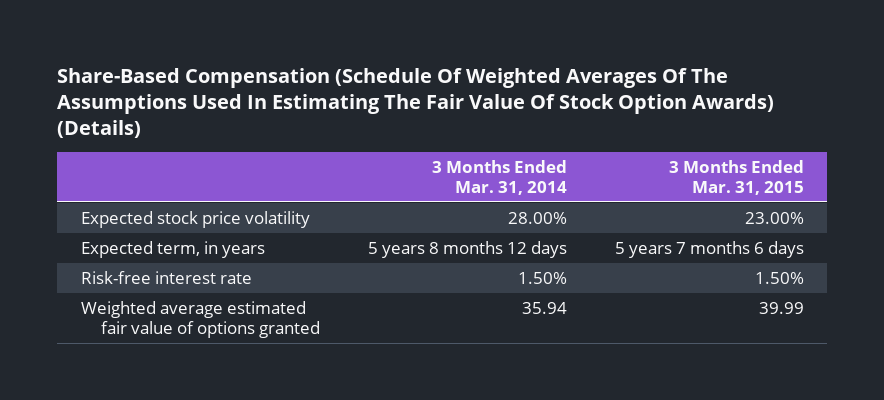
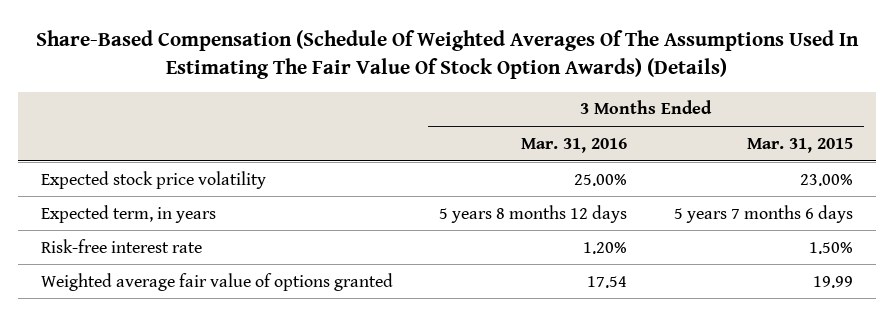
[431,159,567,195] 3 Months Ended Mar. 31, 2014 -> none
none -> [521,137,628,153] Mar. 31, 2016
[80,300,321,338] Weighted average estimated fair value of options granted -> [41,272,394,291] Weighted average fair value of options granted
[758,301,804,314] 39.99 -> [812,275,853,288] 19.99

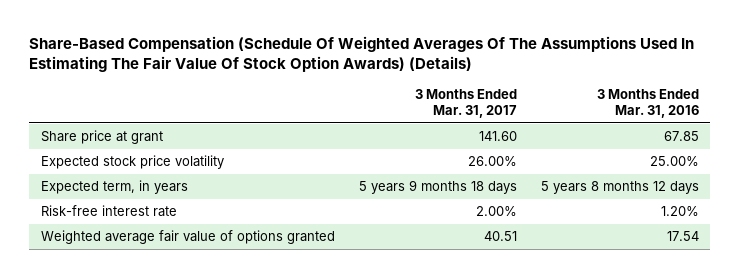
[746,137,853,153] Mar. 31, 2015 -> none
none -> [414,89,517,119] 3 Months Ended Mar. 31, 2017
none -> [41,130,164,145] Share price at grant

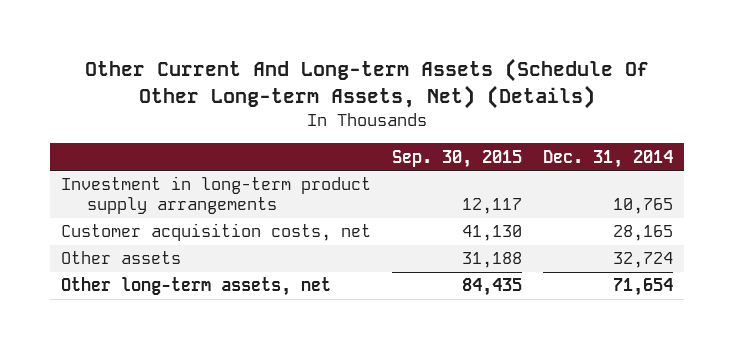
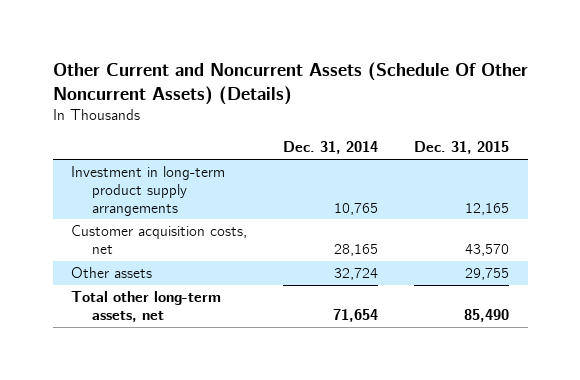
[85,58,650,110] Other Current And Long-term Assets (Schedule Of Other Long-term Assets, Net) (Details) -> [52,62,528,105] Other Current and Noncurrent Assets (Schedule Of Other Noncurrent Assets) (Details)
[392,149,523,168] Sep. 30, 2015 -> none
none -> [414,141,510,155] Dec. 31, 2015
[60,277,331,297] Other long-term assets, net -> [70,291,221,322] Total other long-term assets, net

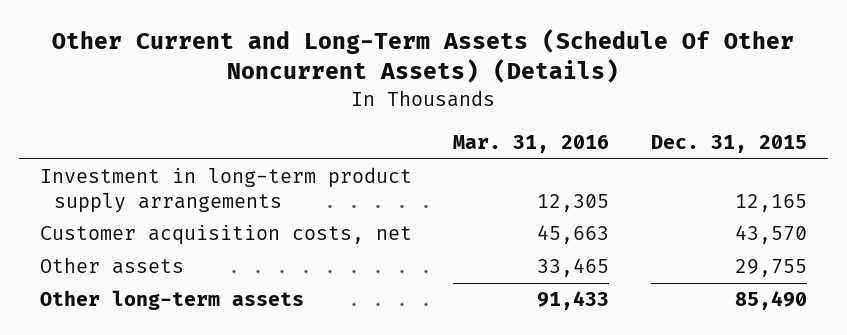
[52,62,528,105] Other Current and Noncurrent Assets (Schedule Of Other Noncurrent Assets) (Details) -> [52,29,795,84] Other Current and Long-Term Assets (Schedule Of Other Noncurrent Assets) (Details)
[283,141,379,155] Dec. 31, 2014 -> none
none -> [453,134,610,153] Mar. 31, 2016
[70,291,221,322] Total other long-term assets, net -> [39,290,304,311] Other long-term assets

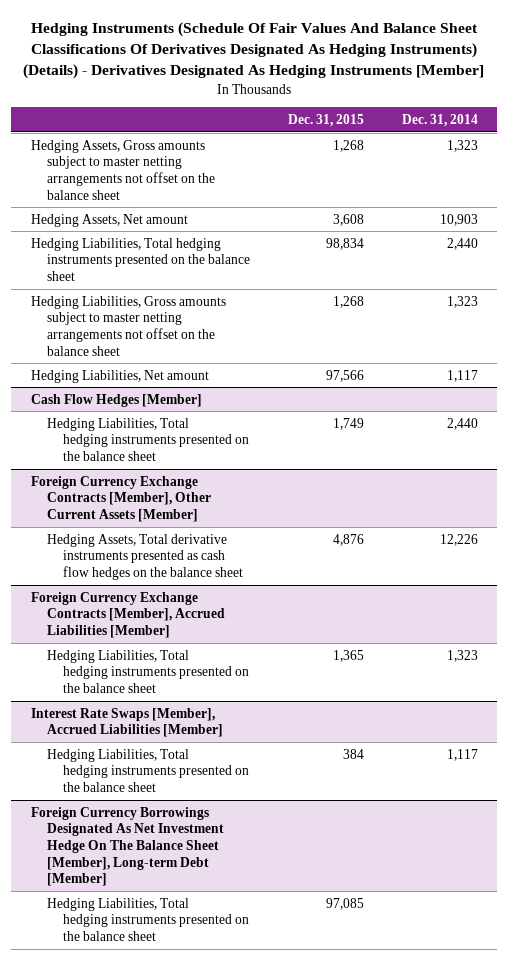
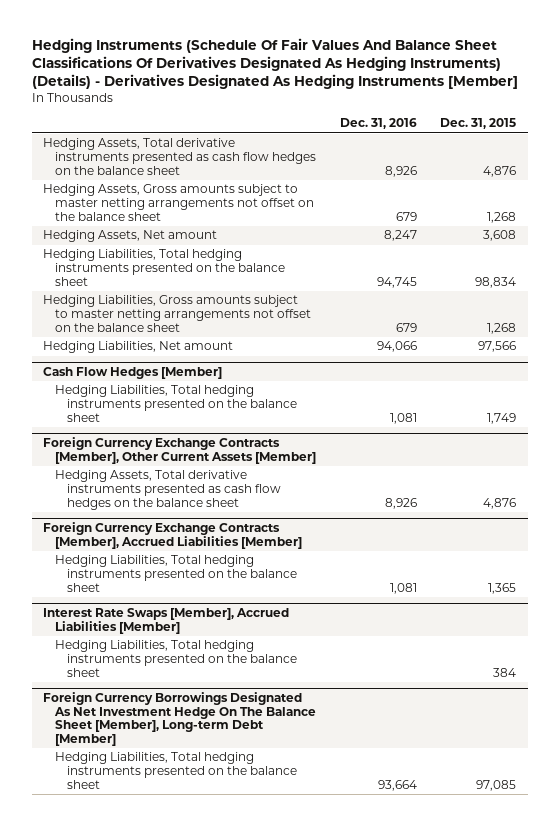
[401,114,478,128] Dec. 31, 2014 -> none
none -> [339,118,417,130] Dec. 31, 2016
none -> [43,138,317,175] Hedging Assets, Total derivative instruments presented as cash flow hedges on the balance sheet

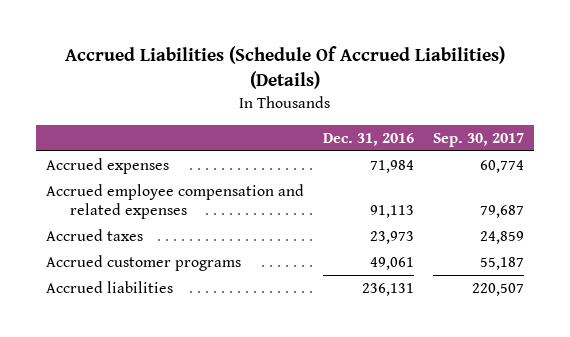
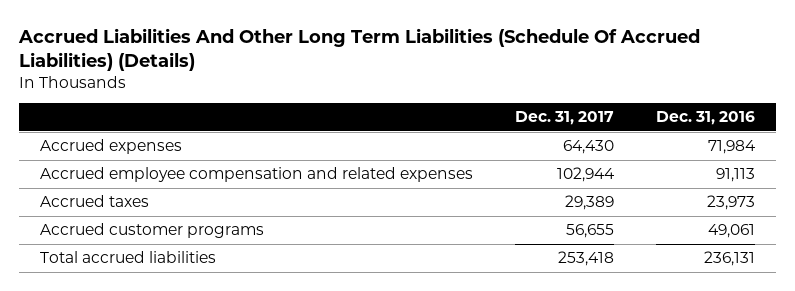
[64,46,505,90] Accrued Liabilities (Schedule Of Accrued Liabilities) (Details) -> [17,27,700,71] Accrued Liabilities And Other Long Term Liabilities (Schedule Of Accrued Liabilities) (Details)
[433,132,525,147] Sep. 30, 2017 -> none
none -> [514,111,614,126] Dec. 31, 2017
[45,281,173,294] Accrued liabilities -> [39,251,216,264] Total accrued liabilities

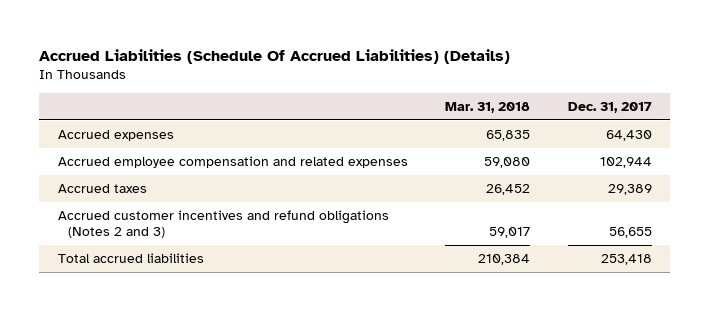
[17,27,700,71] Accrued Liabilities And Other Long Term Liabilities (Schedule Of Accrued Liabilities) (Details) -> [39,48,511,64] Accrued Liabilities (Schedule Of Accrued Liabilities) (Details)
[655,111,755,126] Dec. 31, 2016 -> none
none -> [445,102,531,114] Mar. 31, 2018
[39,223,264,239] Accrued customer programs -> [57,210,389,239] Accrued customer incentives and refund obligations (Notes 2 and 3)

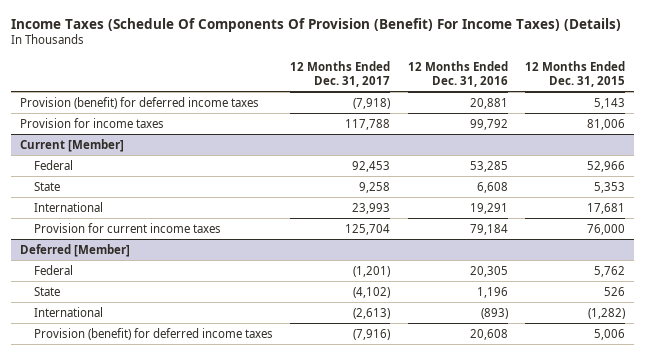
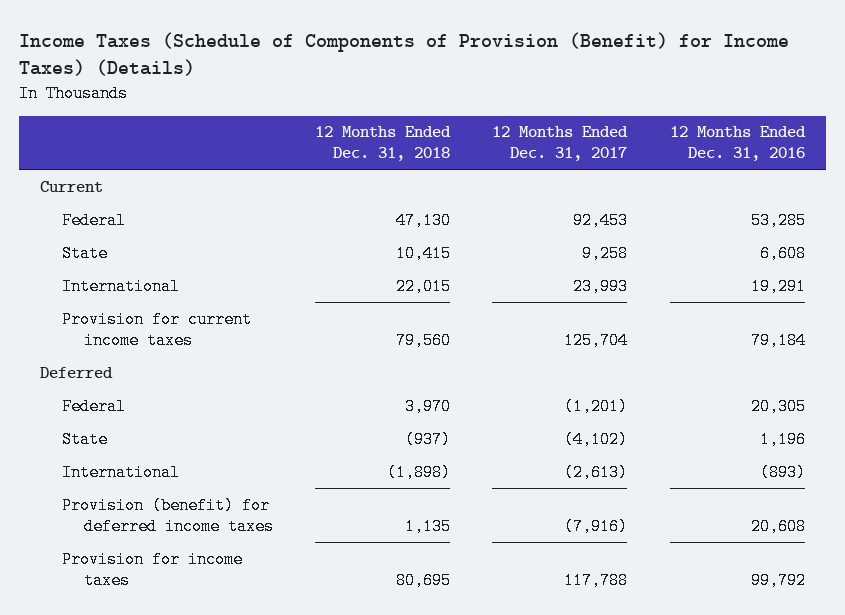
[10,17,621,32] Income Taxes (Schedule Of Components Of Provision (Benefit) For Income Taxes) (Details) -> [19,31,790,77] Income Taxes (Schedule of Components of Provision (Benefit) for Income Taxes) (Details)
[525,60,626,87] 12 Months Ended Dec. 31, 2015 -> none
none -> [315,126,452,162] 12 Months Ended Dec. 31, 2018
[19,96,259,109] Provision (benefit) for deferred income taxes -> none
[19,138,124,152] Current [Member] -> none
none -> [40,180,104,192] Current
[19,243,130,257] Deferred [Member] -> none
none -> [40,366,114,378] Deferred
[19,117,164,128] Provision for income taxes -> [62,550,244,589] Provision for income taxes

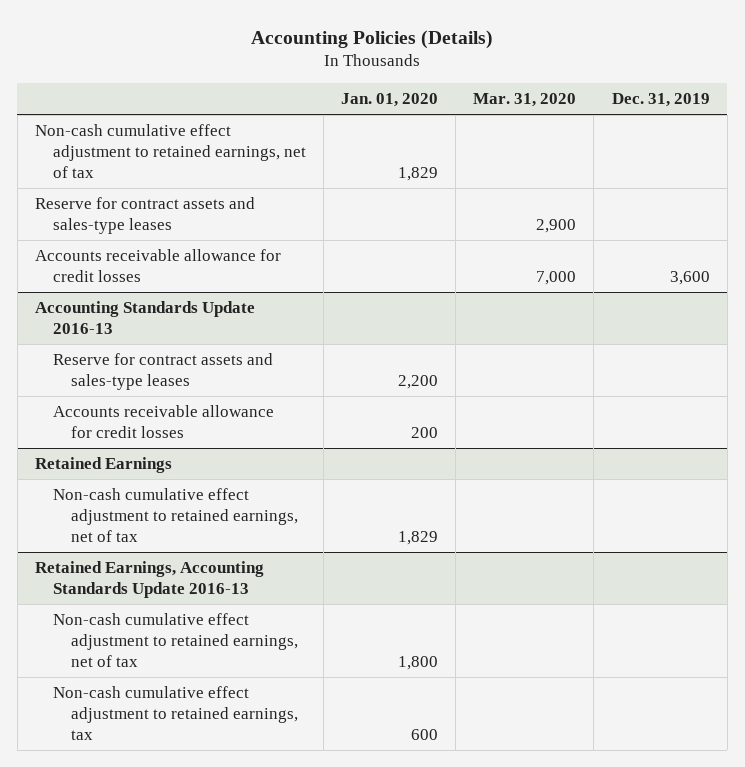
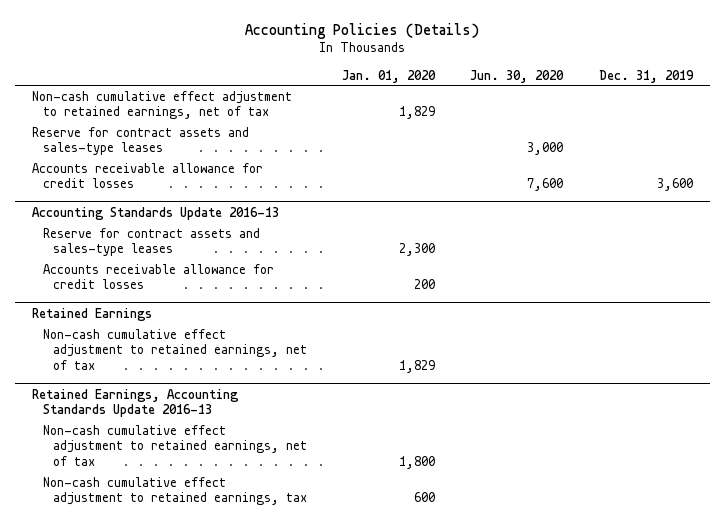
[473,93,577,108] Mar. 31, 2020 -> none
none -> [470,69,565,83] Jun. 30, 2020
[398,375,439,390] 2,200 -> [399,243,436,257] 2,300

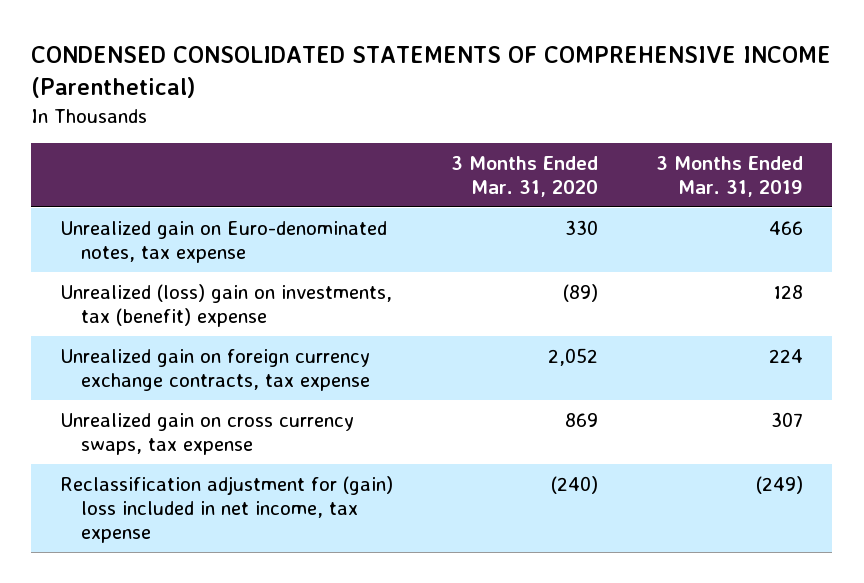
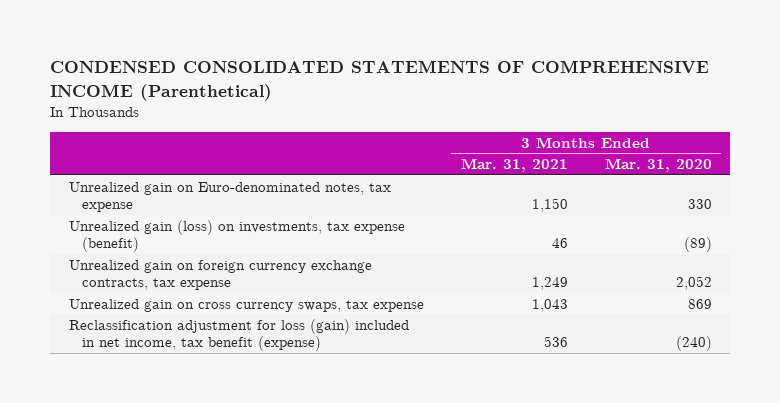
[656,155,804,198] 3 Months Ended Mar. 31, 2019 -> none
none -> [460,158,568,173] Mar. 31, 2021
[60,283,393,327] Unrealized (loss) gain on investments, tax (benefit) expense -> [68,219,405,253] Unrealized gain (loss) on investments, tax expense (benefit)
[60,475,394,543] Reclassification adjustment for (gain) loss included in net income, tax expense -> [68,318,409,352] Reclassification adjustment for loss (gain) included in net income, tax benefit (expense)

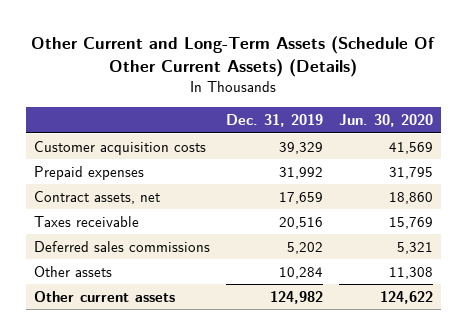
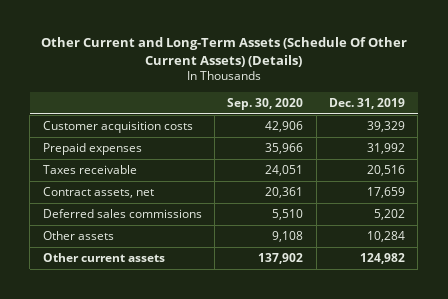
[338,114,433,128] Jun. 30, 2020 -> none
none -> [227,97,304,110] Sep. 30, 2020
[34,190,161,204] Contract assets, net -> [42,186,154,198] Contract assets, net

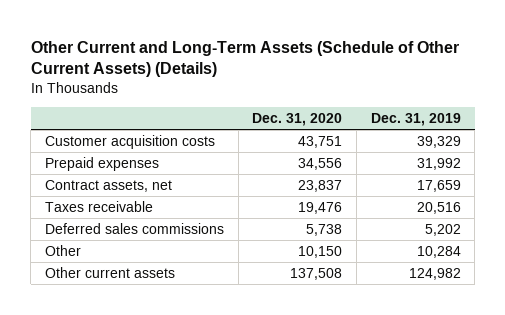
[40,37,407,67] Other Current and Long-Term Assets (Schedule Of Other Current Assets) (Details) -> [30,40,459,78] Other Current and Long-Term Assets (Schedule of Other Current Assets) (Details)
[227,97,304,110] Sep. 30, 2020 -> none
none -> [252,113,343,127] Dec. 31, 2020
[42,164,137,174] Taxes receivable -> [44,200,153,212] Taxes receivable
[42,230,114,240] Other assets -> [44,244,81,256] Other

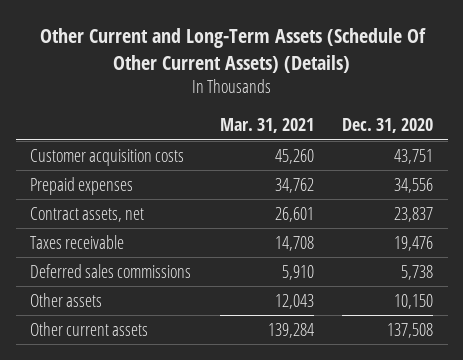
[30,40,459,78] Other Current and Long-Term Assets (Schedule of Other Current Assets) (Details) -> [39,27,426,73] Other Current and Long-Term Assets (Schedule Of Other Current Assets) (Details)
[370,113,461,127] Dec. 31, 2019 -> none
none -> [219,118,314,134] Mar. 31, 2021
[44,244,81,256] Other -> [29,292,102,307] Other assets

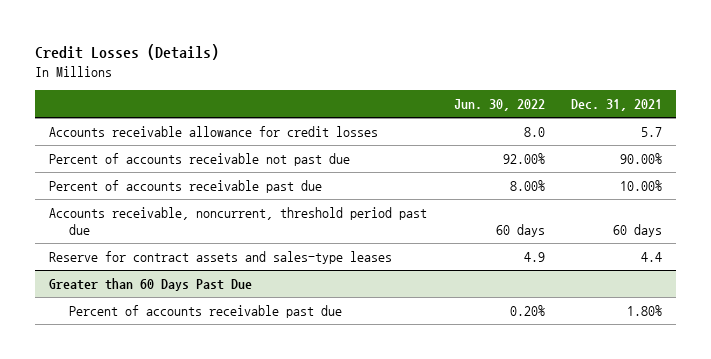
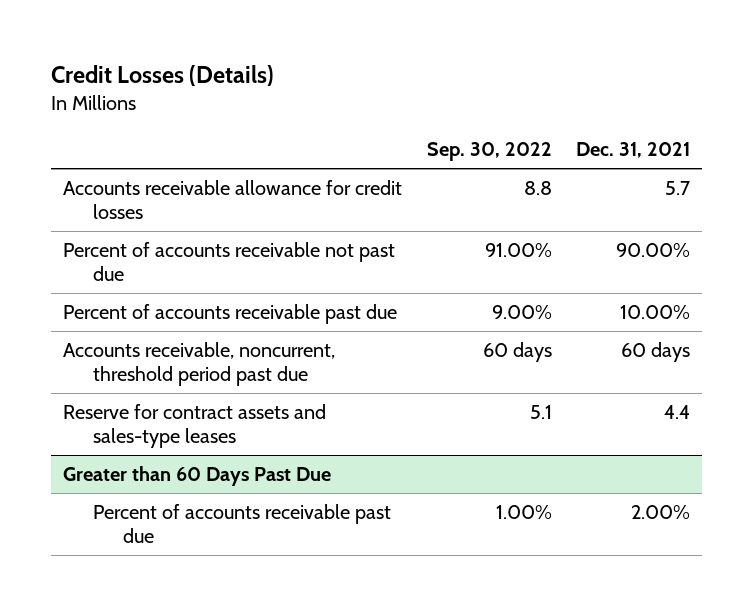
[453,99,545,112] Jun. 30, 2022 -> none
none -> [426,142,552,162] Sep. 30, 2022
[627,304,663,316] 1.80% -> [630,505,690,520] 2.00%

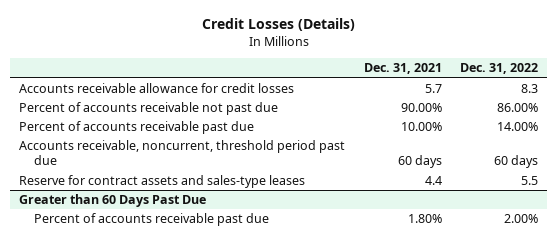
[426,142,552,162] Sep. 30, 2022 -> none
none -> [460,63,539,75] Dec. 31, 2022
[630,505,690,520] 2.00% -> [407,214,442,224] 1.80%

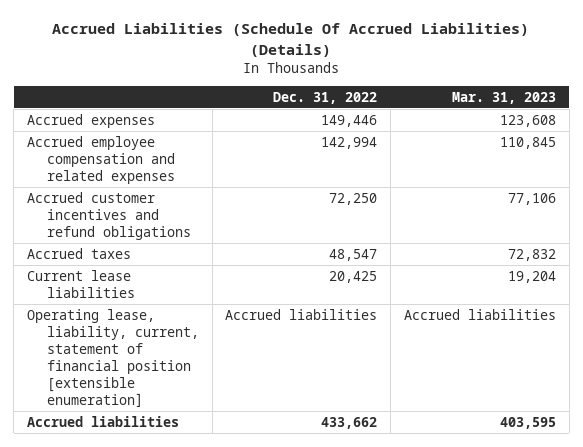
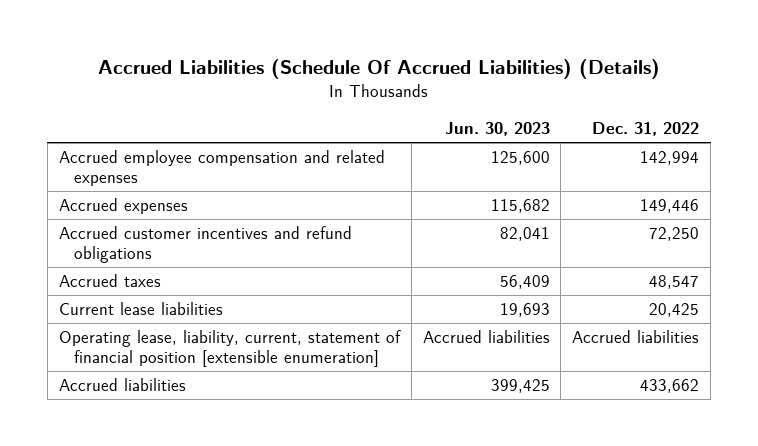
[451,91,556,104] Mar. 31, 2023 -> none
none -> [444,122,550,137] Jun. 30, 2023
[26,113,155,128] Accrued expenses -> [58,198,188,215] Accrued expenses

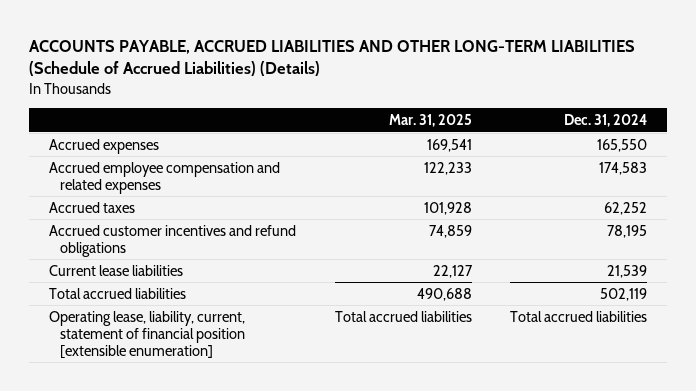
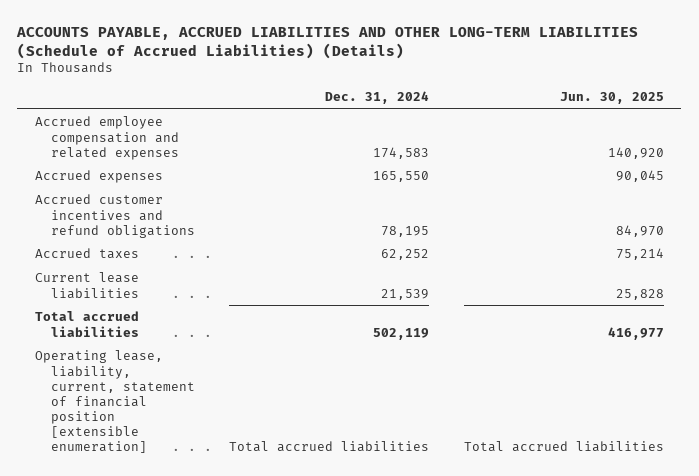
[388,114,472,128] Mar. 31, 2025 -> none
none -> [559,92,664,105] Jun. 30, 2025
[48,138,159,154] Accrued expenses -> [34,170,163,184] Accrued expenses
[48,201,135,213] Accrued taxes -> [34,248,139,260] Accrued taxes

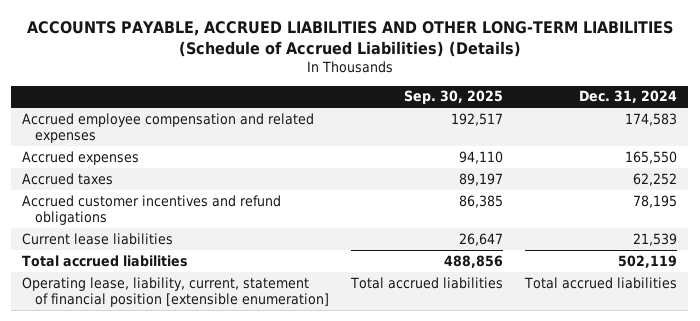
[559,92,664,105] Jun. 30, 2025 -> none
none -> [404,90,504,105] Sep. 30, 2025
[34,194,195,238] Accrued customer incentives and refund obligations -> [22,194,282,226] Accrued customer incentives and refund obligations

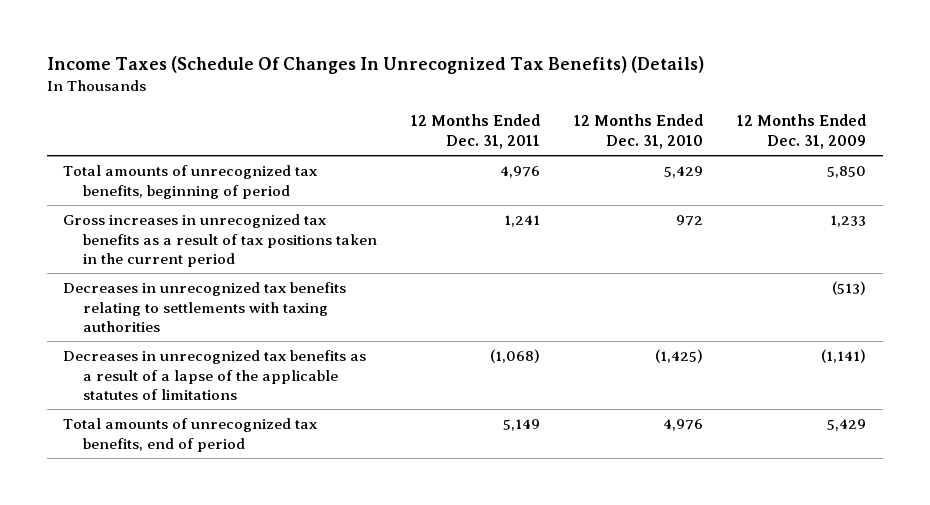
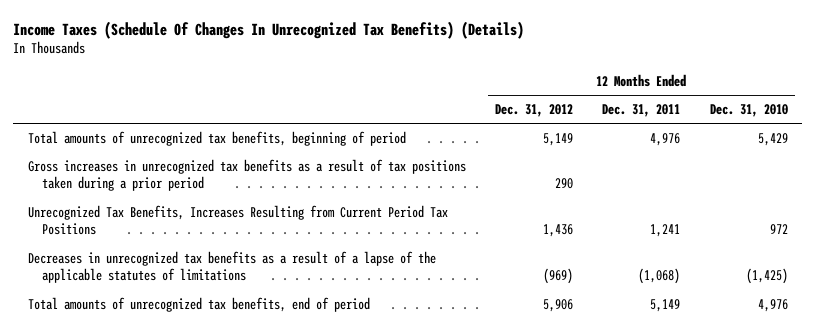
[737,114,867,149] 12 Months Ended Dec. 31, 2009 -> none
none -> [495,104,574,118] Dec. 31, 2012
[63,281,347,333] Decreases in unrecognized tax benefits relating to settlements with taxing authorities -> none
none -> [27,158,466,192] Gross increases in unrecognized tax benefits as a result of tax positions taken during a prior period
[63,213,378,268] Gross increases in unrecognized tax benefits as a result of tax positions taken in the current period -> [27,204,448,236] Unrecognized Tax Benefits, Increases Resulting from Current Period Tax Positions

